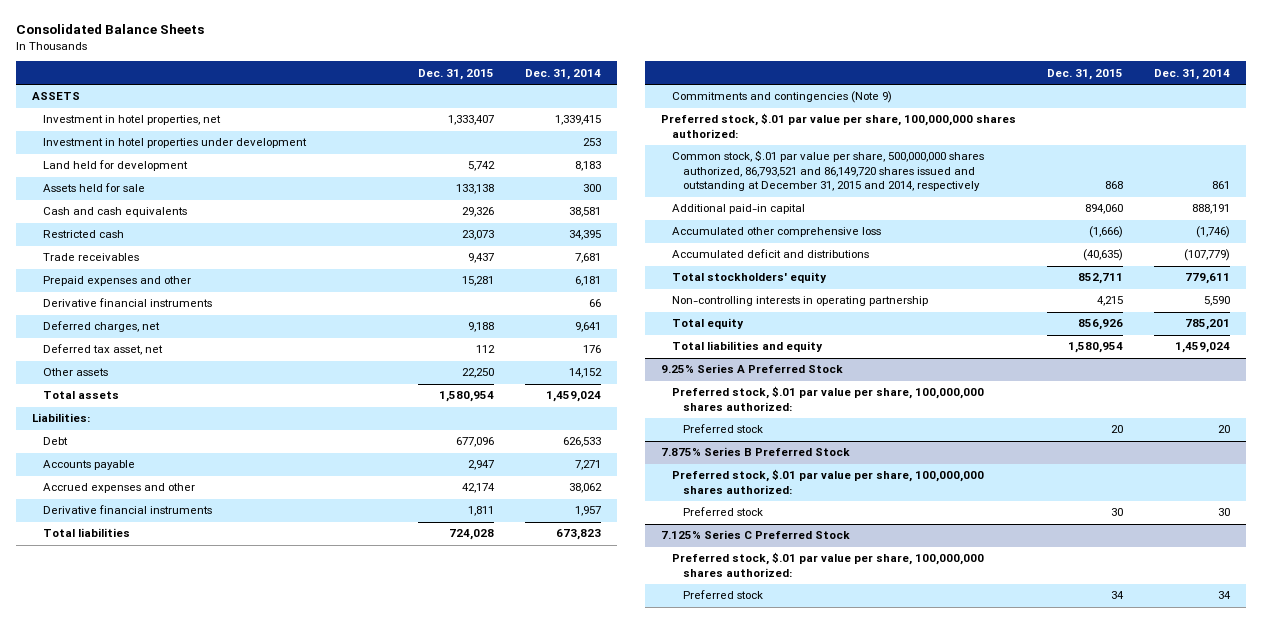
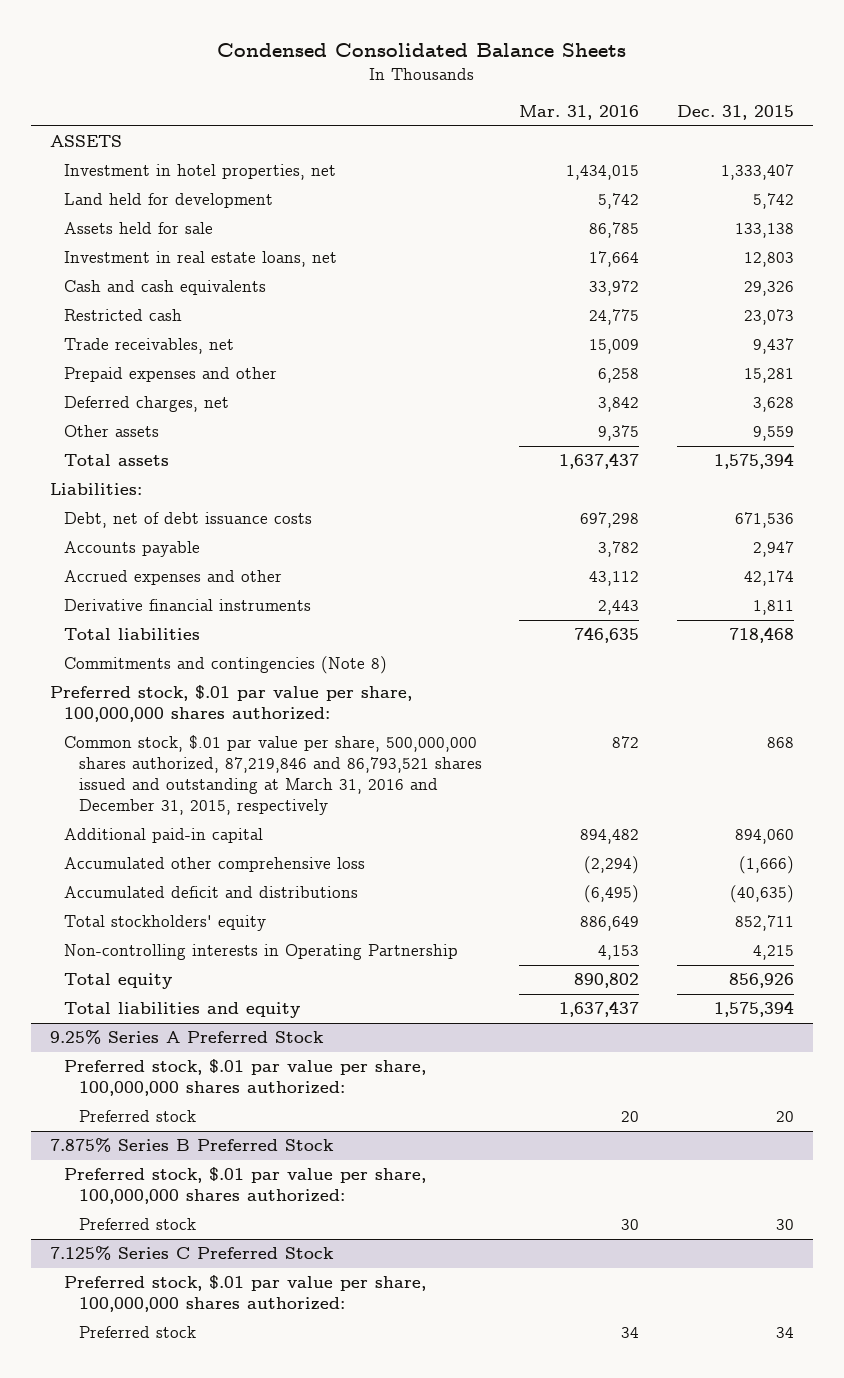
[16,24,205,35] Consolidated Balance Sheets -> [216,42,626,57] Condensed Consolidated Balance Sheets
[524,68,601,80] Dec. 31, 2014 -> none
none -> [519,104,640,120] Mar. 31, 2016
[42,138,307,149] Investment in hotel properties under development -> none
none -> [64,251,338,268] Investment in real estate loans, net
[42,253,139,262] Trade receivables -> [64,338,235,355] Trade receivables, net
[42,298,212,308] Derivative financial instruments -> none
[42,344,163,356] Deferred tax asset, net -> none
[467,322,494,333] 9,188 -> [753,397,795,413] 3,628
[461,368,494,379] 22,250 -> [753,426,795,442] 9,559
[438,391,494,403] 1,580,954 -> [714,453,795,470] 1,575,394
[42,437,68,446] Debt -> [64,512,313,529] Debt, net of debt issuance costs
[455,437,494,448] 677,096 -> [735,512,795,529] 671,536
[448,529,494,541] 724,028 -> [729,627,795,644] 718,468
[672,91,893,104] Commitments and contingencies (Note 9) -> [64,656,388,675] Commitments and contingencies (Note 8)
[672,150,985,192] Common stock, $.01 par value per share, 500,000,000 shares authorized, 86,793,521 and 86,149,720 shares issued and outstanding at December 31, 2015 and 2014, respectively -> [64,735,482,816] Common stock, $.01 par value per share, 500,000,000 shares authorized, 87,219,846 and 86,793,521 shares issued and outstanding at March 31, 2016 and December 31, 2015, respectively
[672,296,929,307] Non-controlling interests in operating partnership -> [64,944,459,961] Non-controlling interests in Operating Partnership
[1068,342,1124,354] 1,580,954 -> [714,1001,795,1018] 1,575,394

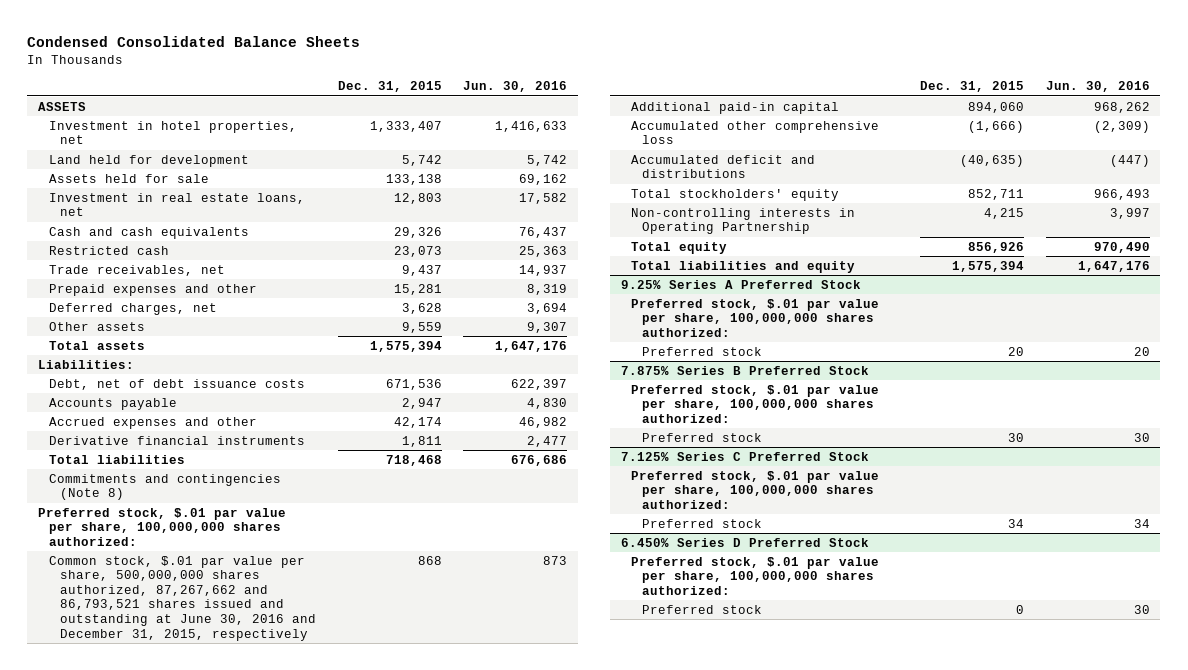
[519,104,640,120] Mar. 31, 2016 -> none
none -> [463,81,568,93] Jun. 30, 2016
[64,735,482,816] Common stock, $.01 par value per share, 500,000,000 shares authorized, 87,219,846 and 86,793,521 shares issued and outstanding at March 31, 2016 and December 31, 2015, respectively -> [49,555,317,641] Common stock, $.01 par value per share, 500,000,000 shares authorized, 87,267,662 and 86,793,521 shares issued and outstanding at June 30, 2016 and December 31, 2015, respectively
none -> [620,537,869,547] 6.450% Series D Preferred Stock
none -> [631,556,880,595] Preferred stock, $.01 par value per share, 100,000,000 shares authorized:
none -> [642,604,763,614] Preferred stock

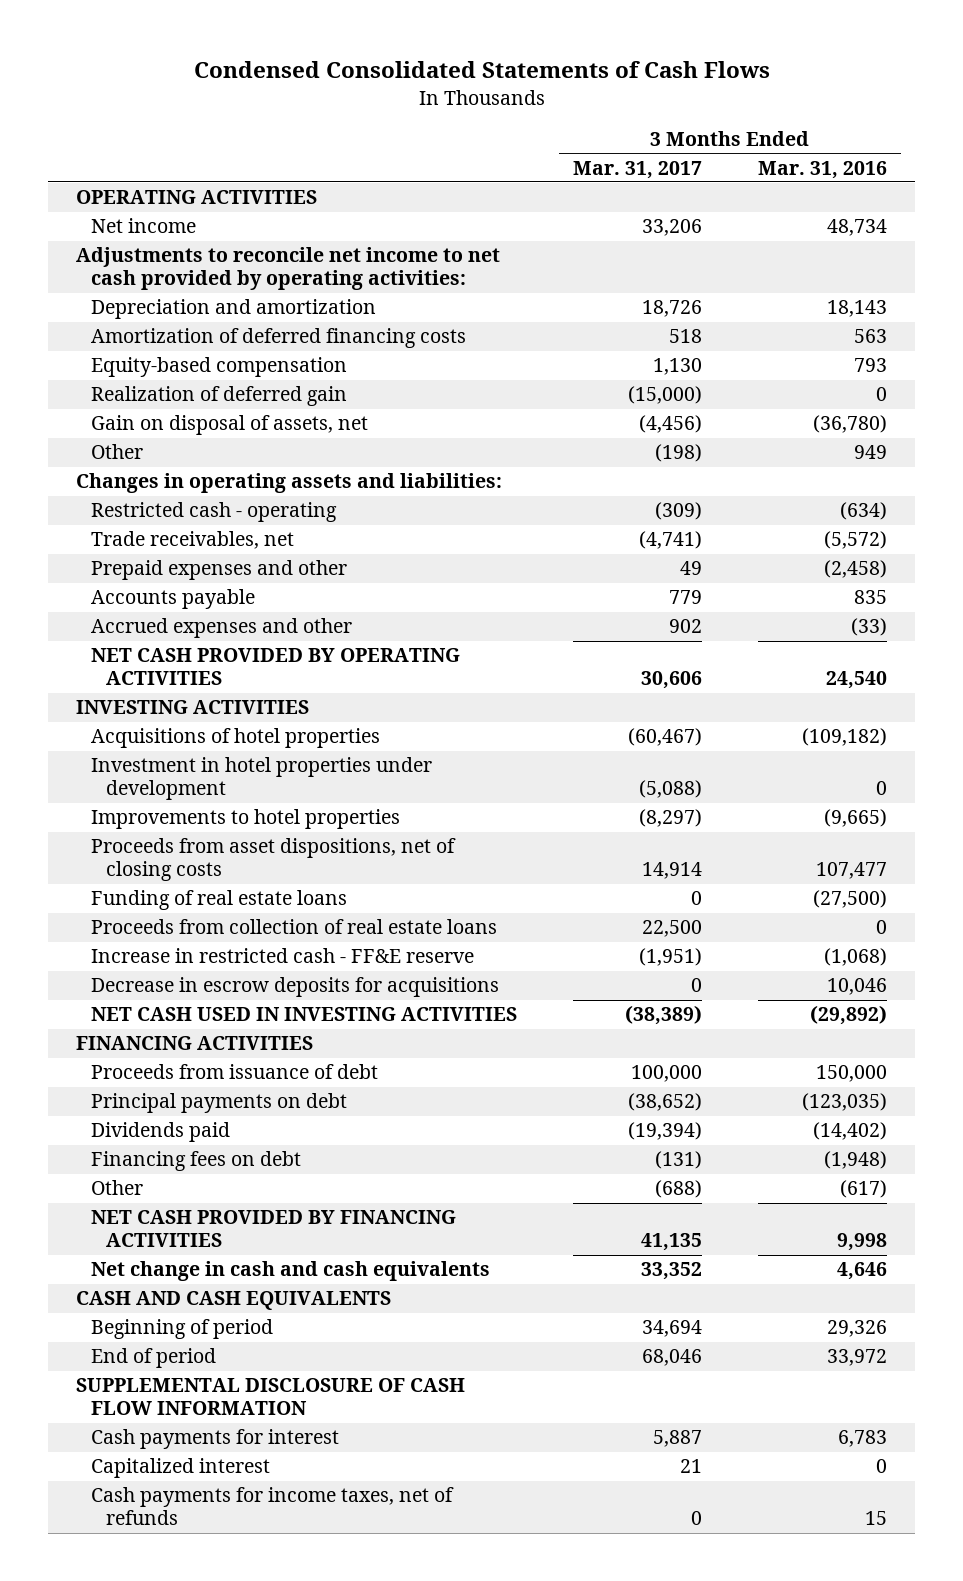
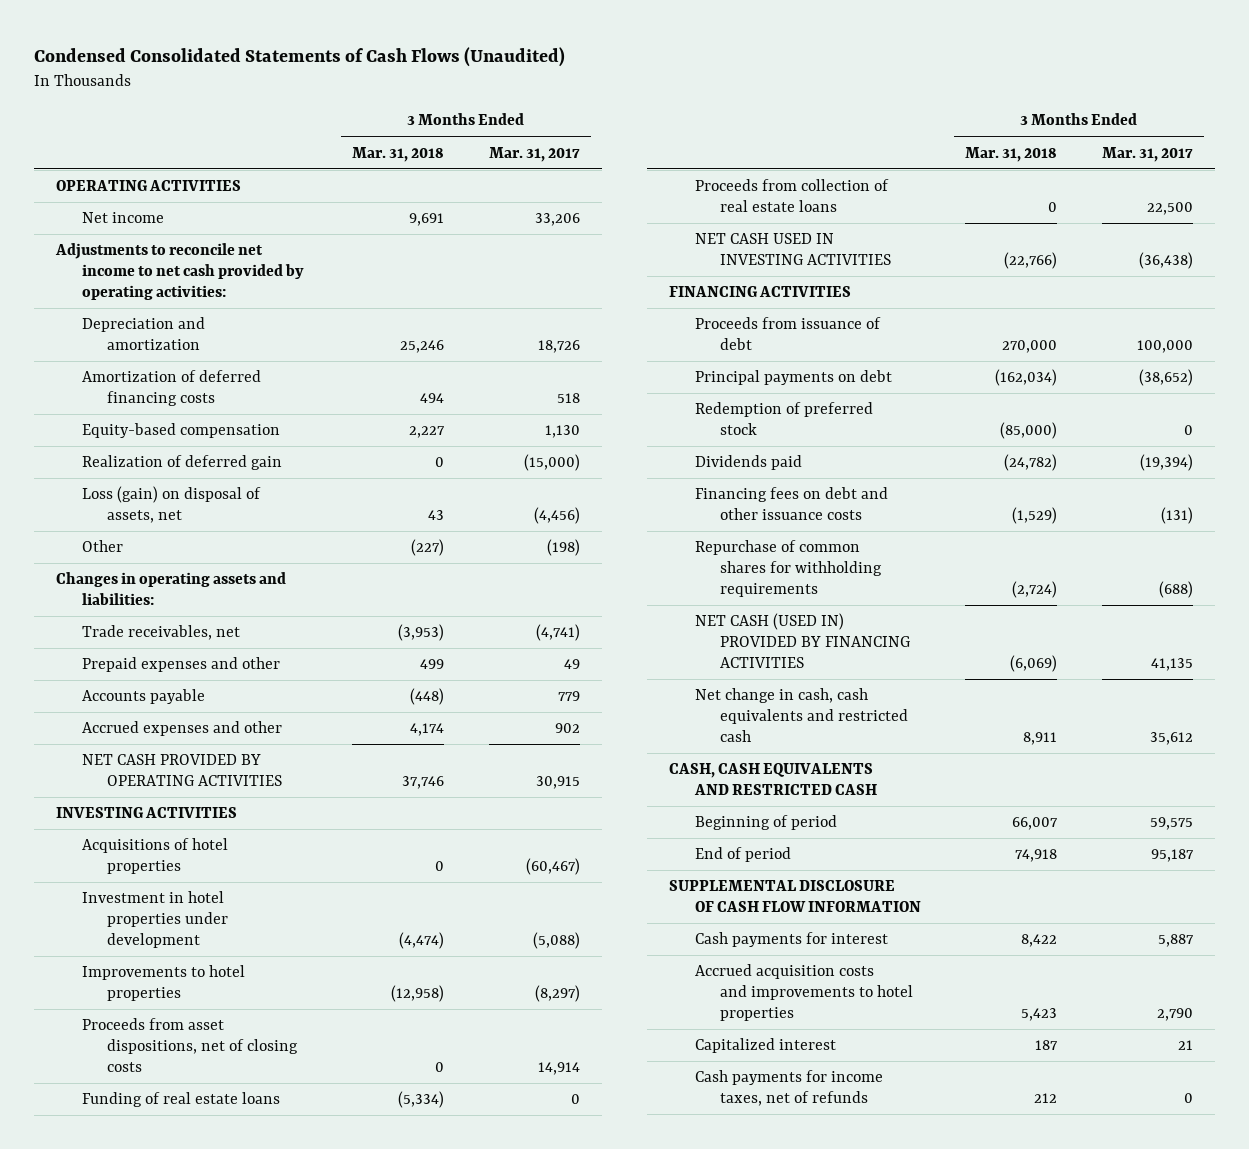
[193,61,770,79] Condensed Consolidated Statements of Cash Flows -> [34,46,566,67] Condensed Consolidated Statements of Cash Flows (Unaudited)
[758,160,888,179] Mar. 31, 2016 -> none
none -> [352,146,445,162] Mar. 31, 2018
[91,415,369,436] Gain on disposal of assets, net -> [81,486,261,524] Loss (gain) on disposal of assets, net
[91,502,338,523] Restricted cash - operating -> none
[641,671,703,690] 30,606 -> [535,776,580,790] 30,915
[91,948,475,964] Increase in restricted cash - FF&E reserve -> none
[91,977,500,998] Decrease in escrow deposits for acquisitions -> none
[625,1005,703,1026] (38,389) -> [1138,252,1193,270] (36,438)
none -> [694,402,873,436] Redemption of preferred stock
[91,1151,302,1172] Financing fees on debt -> [694,487,888,521] Financing fees on debt and other issuance costs
[91,1180,144,1196] Other -> [694,540,883,597] Repurchase of common shares for withholding requirements
[91,1210,457,1248] NET CASH PROVIDED BY FINANCING ACTIVITIES -> [694,613,911,668] NET CASH (USED IN) PROVIDED BY FINANCING ACTIVITIES
[91,1261,491,1282] Net change in cash and cash equivalents -> [694,688,909,742] Net change in cash, cash equivalents and restricted cash
[641,1262,703,1281] 33,352 -> [1149,731,1193,745] 35,612
[75,1291,391,1311] CASH AND CASH EQUIVALENTS -> [669,763,877,796] CASH, CASH EQUIVALENTS AND RESTRICTED CASH
[642,1320,703,1338] 34,694 -> [1149,817,1193,831] 59,575
[642,1349,703,1367] 68,046 -> [1150,849,1194,863] 95,187
none -> [694,964,914,1021] Accrued acquisition costs and improvements to hotel properties

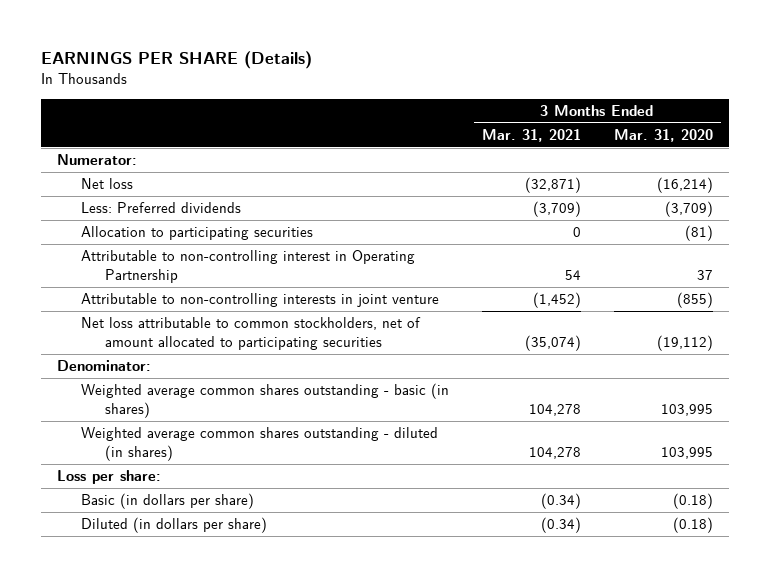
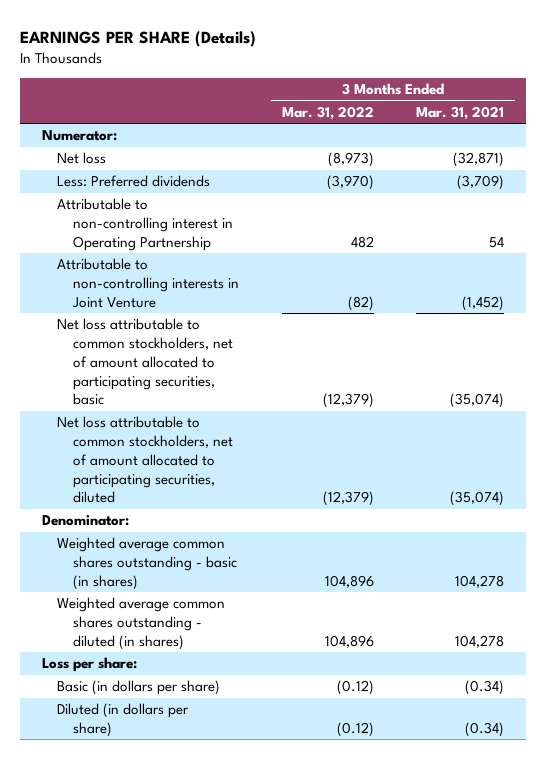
[613,129,713,143] Mar. 31, 2020 -> none
none -> [281,106,374,121] Mar. 31, 2022
[81,226,314,241] Allocation to participating securities -> none
[81,293,440,308] Attributable to non-controlling interests in joint venture -> [57,258,240,308] Attributable to non-controlling interests in Joint Venture
[81,317,422,351] Net loss attributable to common stockholders, net of amount allocated to participating securities -> [57,318,234,406] Net loss attributable to common stockholders, net of amount allocated to participating securities, basic
none -> [57,416,234,504] Net loss attributable to common stockholders, net of amount allocated to participating securities, diluted

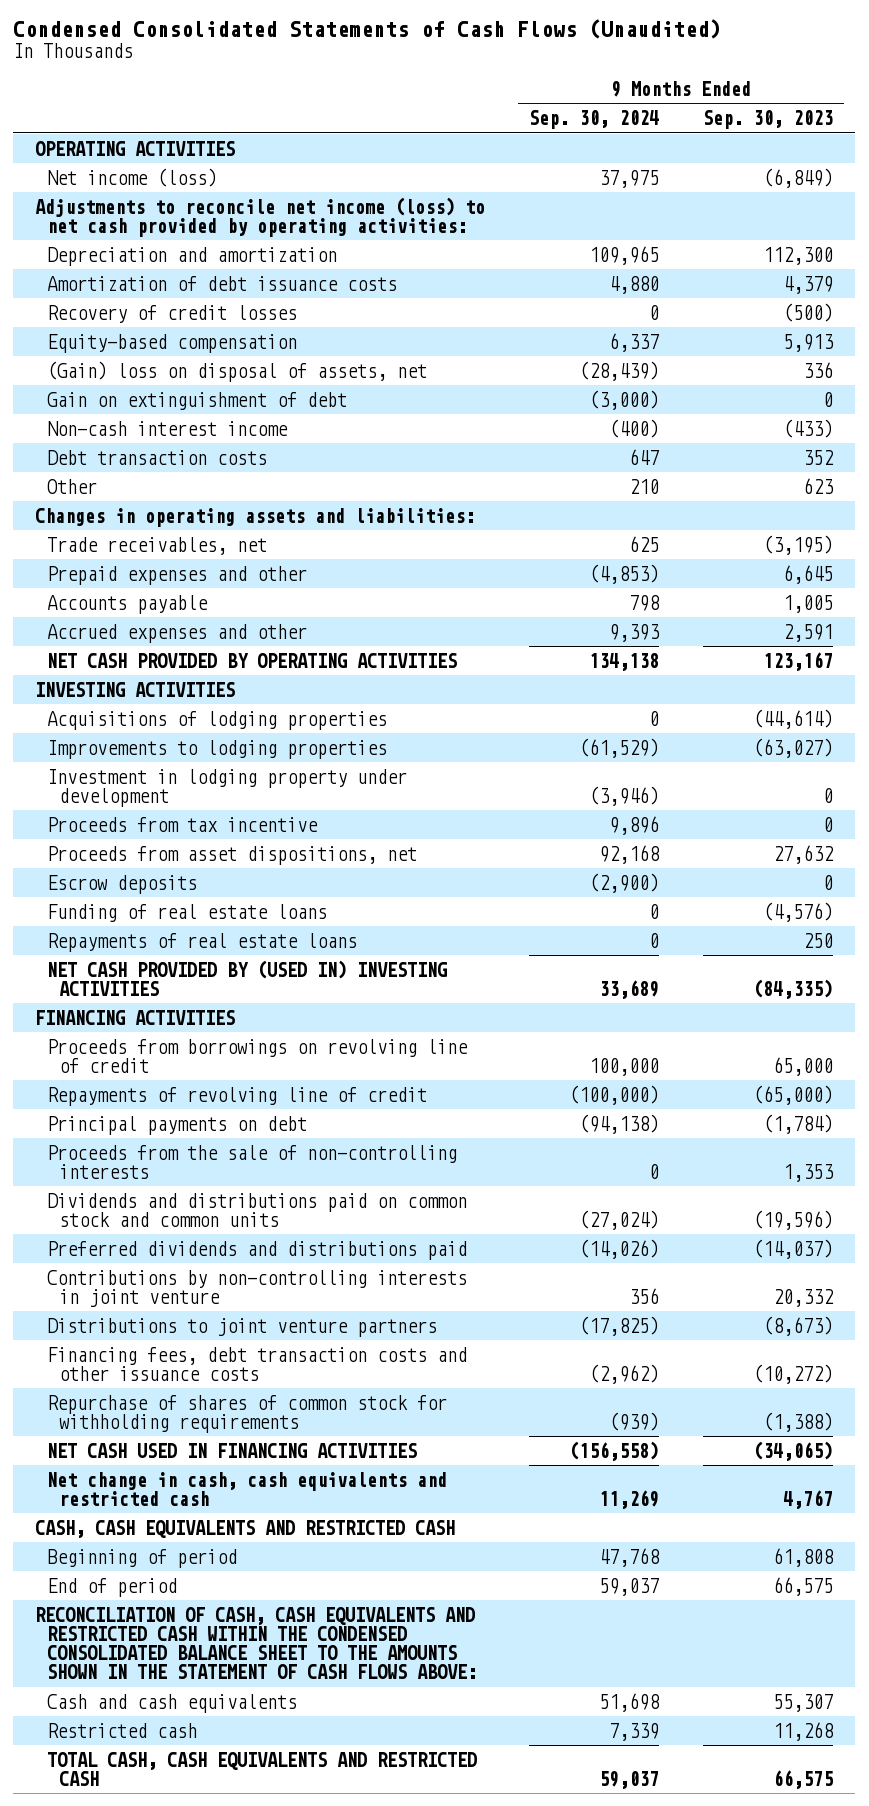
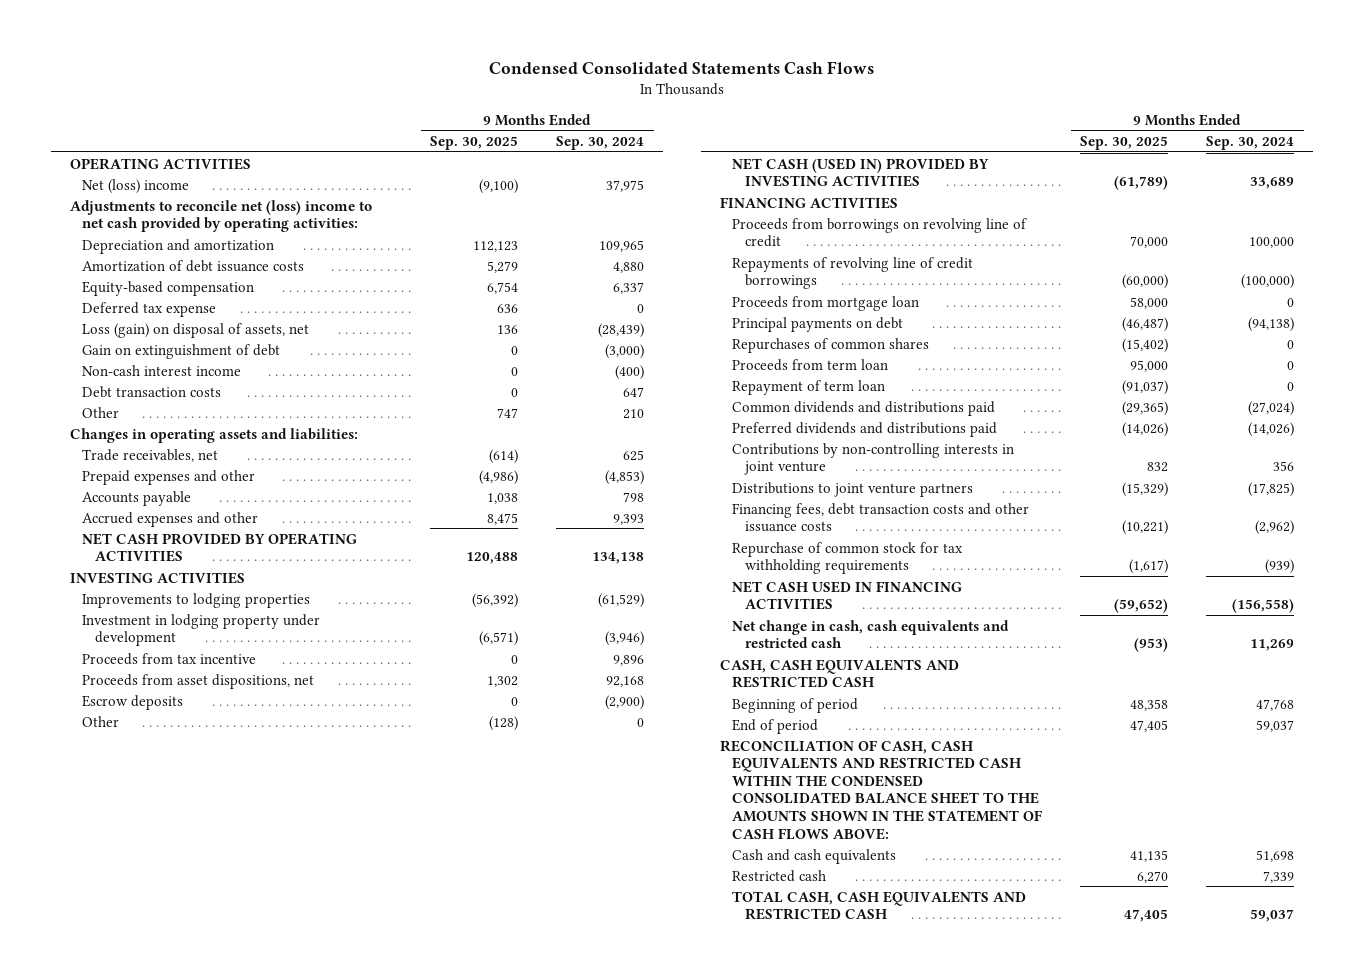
[13,19,722,40] Condensed Consolidated Statements of Cash Flows (Unaudited) -> [488,60,874,74] Condensed Consolidated Statements Cash Flows
[703,110,834,130] Sep. 30, 2023 -> none
none -> [430,136,519,151] Sep. 30, 2025
[47,167,218,187] Net income (loss) -> [82,178,190,194] Net (loss) income
[35,196,486,237] Adjustments to reconcile net income (loss) to net cash provided by operating activities: -> [69,199,372,233] Adjustments to reconcile net (loss) income to net cash provided by operating activities:
[47,304,298,323] Recovery of credit losses -> none
none -> [82,301,217,317] Deferred tax expense
[47,360,428,382] (Gain) loss on disposal of assets, net -> [82,322,310,338] Loss (gain) on disposal of assets, net
[47,710,388,730] Acquisitions of lodging properties -> none
[47,903,328,922] Funding of real estate loans -> none
[47,932,358,952] Repayments of real estate loans -> none
none -> [82,715,120,727] Other
[47,959,448,996] NET CASH PROVIDED BY (USED IN) INVESTING ACTIVITIES -> [732,157,990,188] NET CASH (USED IN) PROVIDED BY INVESTING ACTIVITIES
[47,1086,428,1106] Repayments of revolving line of credit -> [732,256,974,290] Repayments of revolving line of credit borrowings
none -> [732,295,920,311] Proceeds from mortgage loan
[47,1144,458,1179] Proceeds from the sale of non-controlling interests -> none
none -> [732,337,930,353] Repurchases of common shares
none -> [732,358,889,371] Proceeds from term loan
none -> [732,379,886,395] Repayment of term loan
[47,1192,468,1227] Dividends and distributions paid on common stock and common units -> [732,400,996,416] Common dividends and distributions paid
[47,1394,448,1433] Repurchase of shares of common stock for withholding requirements -> [732,541,964,575] Repurchase of common stock for tax withholding requirements

